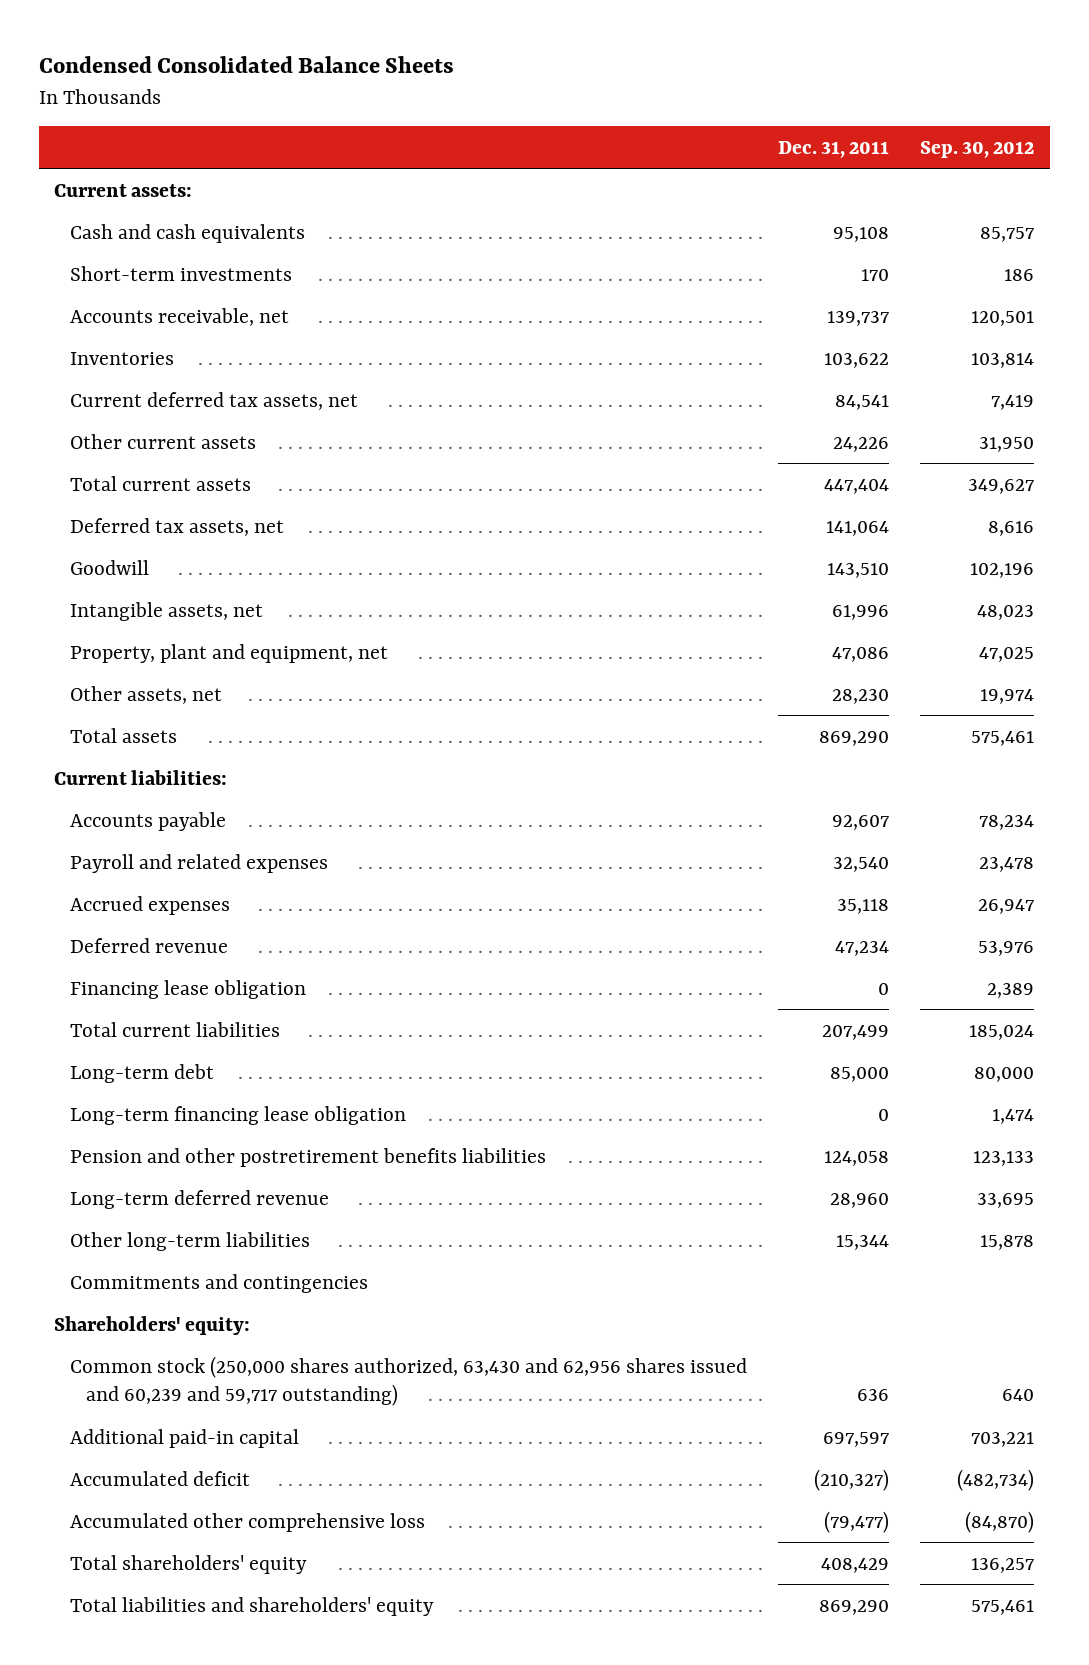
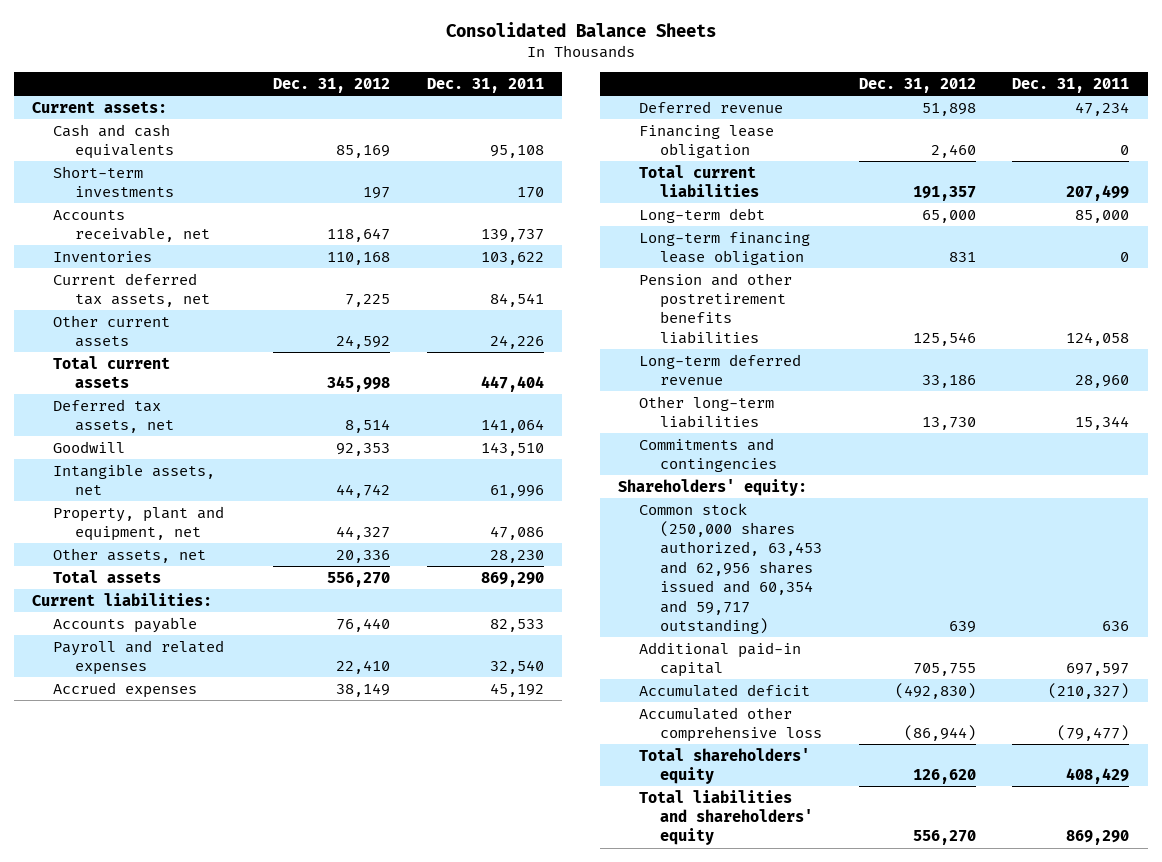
[38,56,454,74] Condensed Consolidated Balance Sheets -> [445,22,716,38] Consolidated Balance Sheets
[920,140,1035,158] Sep. 30, 2012 -> none
none -> [273,78,391,94] Dec. 31, 2012
[832,814,890,830] 92,607 -> [489,618,544,632] 82,533
[837,898,890,914] 35,118 -> [489,682,544,697] 45,192
[70,1355,748,1407] Common stock (250,000 shares authorized, 63,430 and 62,956 shares issued and 60,239 and 59,717 outstanding) -> [639,502,823,634] Common stock (250,000 shares authorized, 63,453 and 62,956 shares issued and 60,354 and 59,717 outstanding)

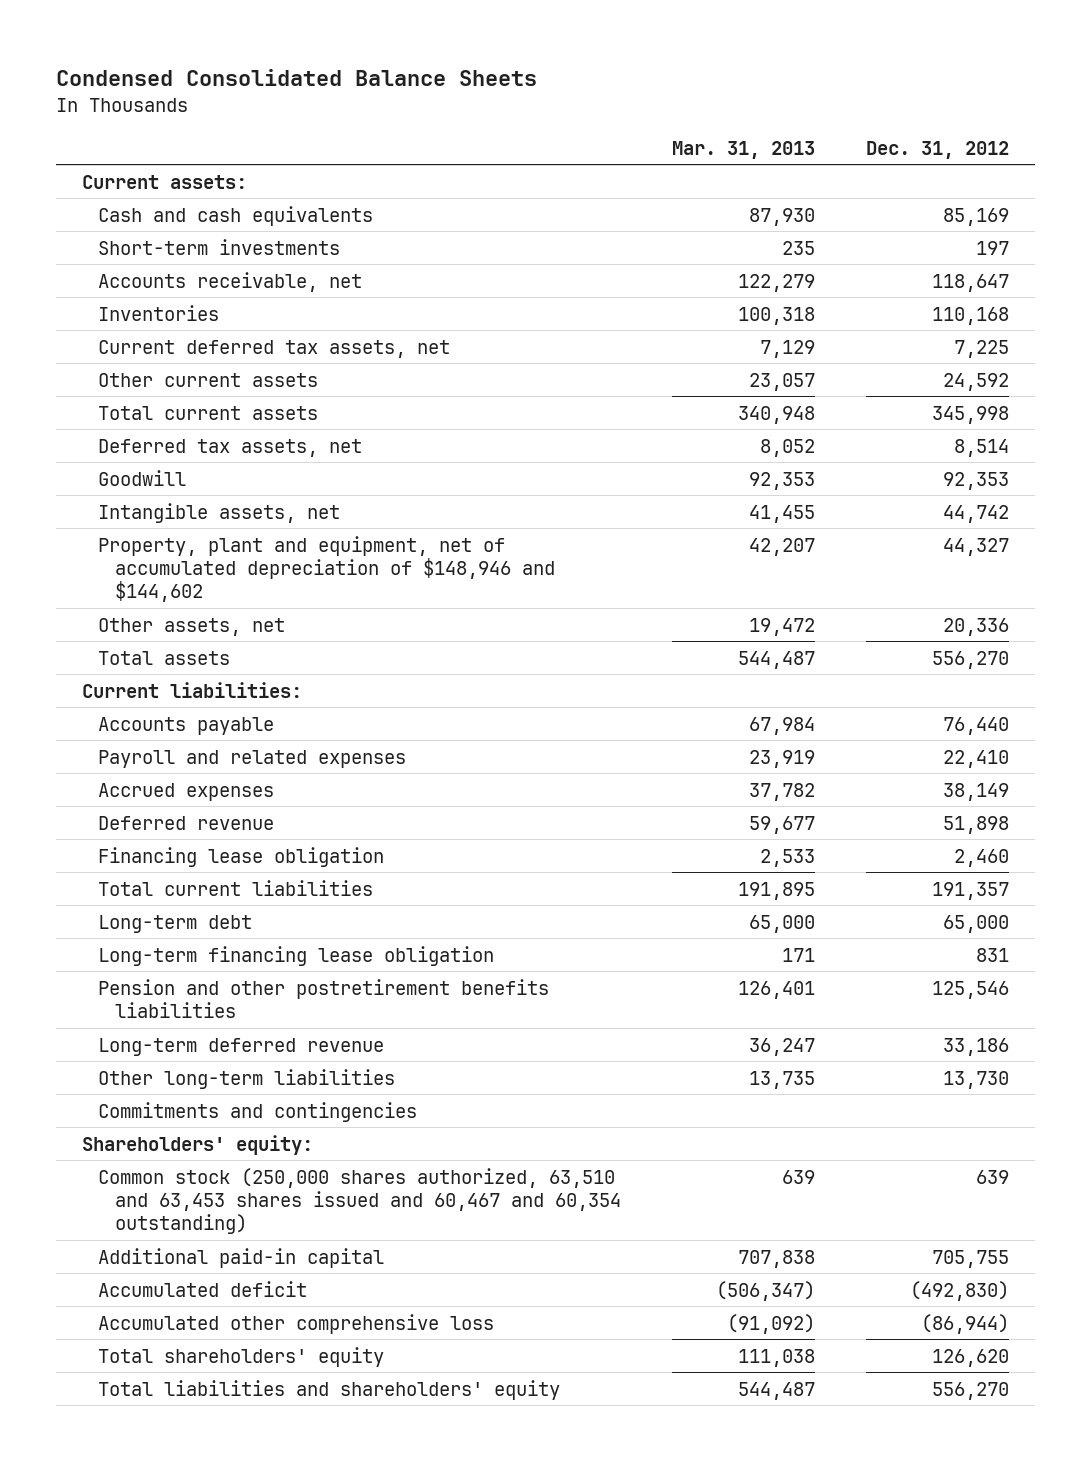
[445,22,716,38] Consolidated Balance Sheets -> [56,68,538,86] Condensed Consolidated Balance Sheets
[426,78,544,94] Dec. 31, 2011 -> none
none -> [672,140,816,159] Mar. 31, 2013
[53,505,225,542] Property, plant and equipment, net -> [98,535,555,603] Property, plant and equipment, net of accumulated depreciation of $148,946 and $144,602
[639,502,823,634] Common stock (250,000 shares authorized, 63,453 and 62,956 shares issued and 60,354 and 59,717 outstanding) -> [98,1167,621,1235] Common stock (250,000 shares authorized, 63,510 and 63,453 shares issued and 60,467 and 60,354 outstanding)

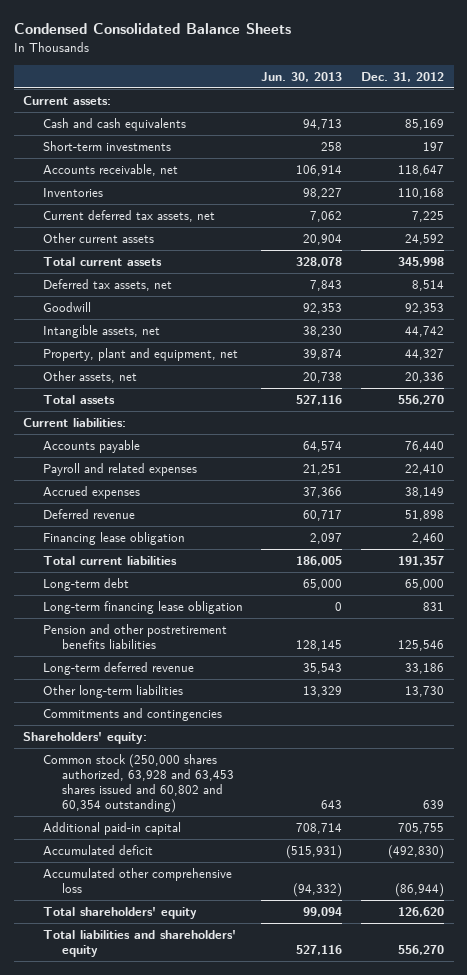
[672,140,816,159] Mar. 31, 2013 -> none
none -> [261,71,343,82] Jun. 30, 2013
[98,535,555,603] Property, plant and equipment, net of accumulated depreciation of $148,946 and $144,602 -> [42,348,238,362] Property, plant and equipment, net
[98,1167,621,1235] Common stock (250,000 shares authorized, 63,510 and 63,453 shares issued and 60,467 and 60,354 outstanding) -> [42,754,235,814] Common stock (250,000 shares authorized, 63,928 and 63,453 shares issued and 60,802 and 60,354 outstanding)

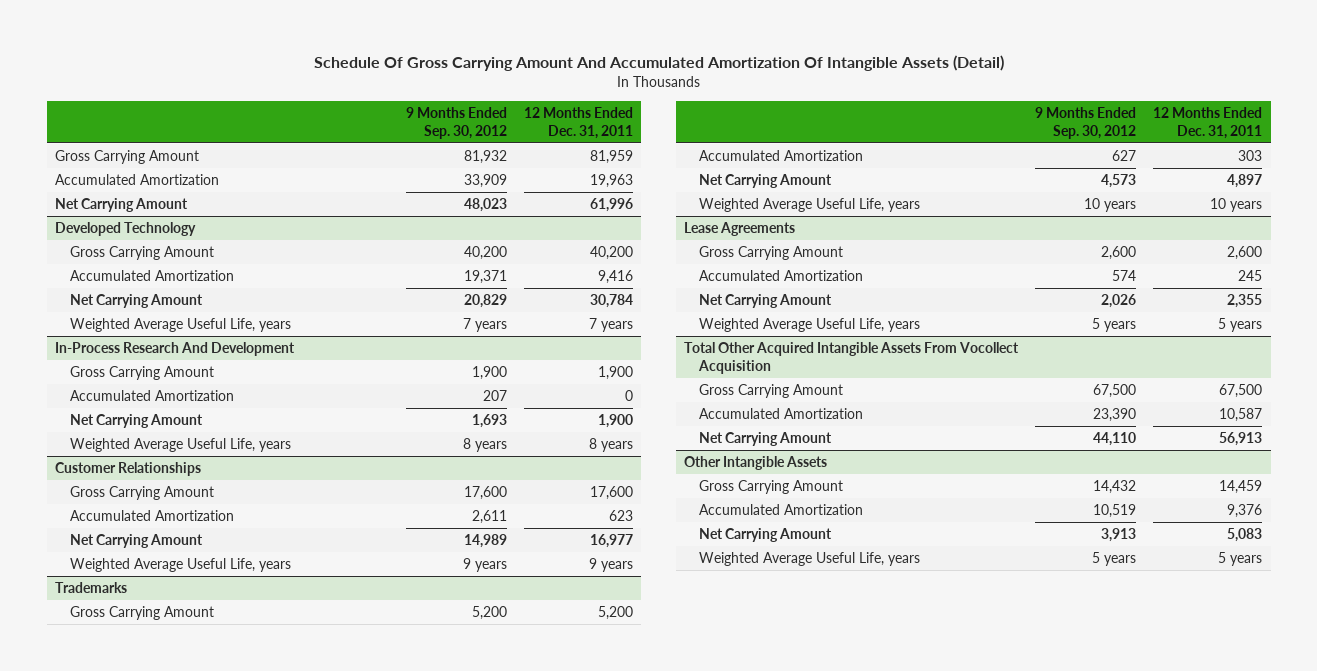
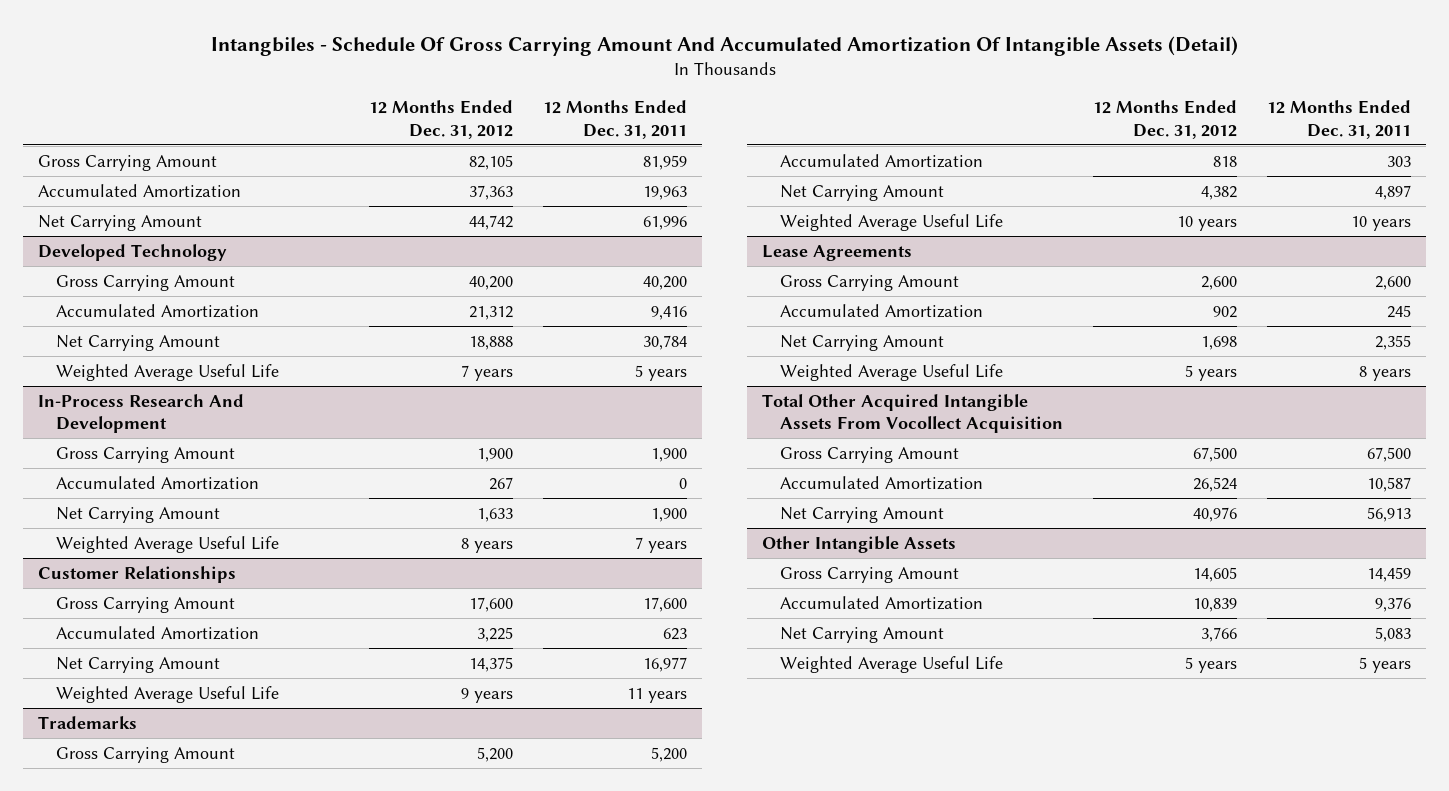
[313,55,1004,72] Schedule Of Gross Carrying Amount And Accumulated Amortization Of Intangible Assets (Detail) -> [210,35,1238,56] Intangbiles - Schedule Of Gross Carrying Amount And Accumulated Amortization Of Intangible Assets (Detail)
[405,106,507,139] 9 Months Ended Sep. 30, 2012 -> none
none -> [369,100,514,139] 12 Months Ended Dec. 31, 2012
[69,318,291,333] Weighted Average Useful Life, years -> [55,363,279,381] Weighted Average Useful Life
[588,318,633,333] 7 years -> [635,364,688,381] 5 years
[69,438,291,453] Weighted Average Useful Life, years -> [55,535,279,553] Weighted Average Useful Life
[588,438,633,453] 8 years -> [635,536,688,553] 7 years
[69,558,291,573] Weighted Average Useful Life, years -> [55,685,279,703] Weighted Average Useful Life
[588,558,633,573] 9 years -> [627,687,688,703] 11 years
[699,198,921,213] Weighted Average Useful Life, years -> [779,213,1003,231] Weighted Average Useful Life
[699,318,921,333] Weighted Average Useful Life, years -> [779,363,1003,381] Weighted Average Useful Life
[1218,318,1263,333] 5 years -> [1359,365,1412,381] 8 years
[699,552,921,567] Weighted Average Useful Life, years -> [779,655,1003,673] Weighted Average Useful Life

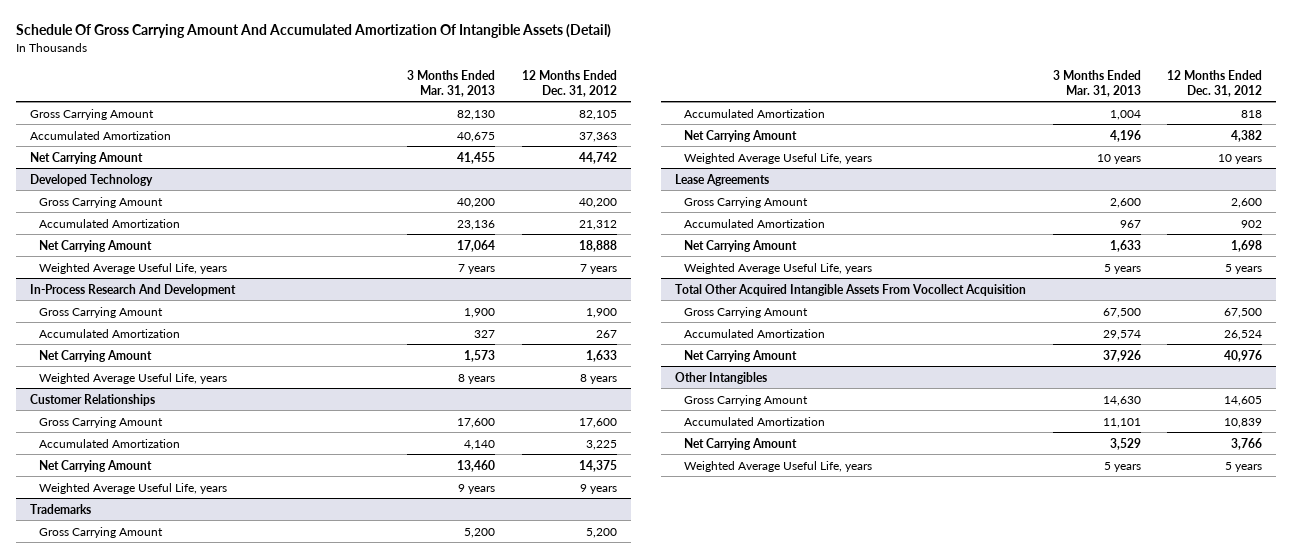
[210,35,1238,56] Intangbiles - Schedule Of Gross Carrying Amount And Accumulated Amortization Of Intangible Assets (Detail) -> [16,24,612,39] Schedule Of Gross Carrying Amount And Accumulated Amortization Of Intangible Assets (Detail)
[543,100,688,139] 12 Months Ended Dec. 31, 2011 -> none
none -> [407,69,496,97] 3 Months Ended Mar. 31, 2013
[55,363,279,381] Weighted Average Useful Life -> [39,262,228,274] Weighted Average Useful Life, years
[55,535,279,553] Weighted Average Useful Life -> [39,372,228,384] Weighted Average Useful Life, years
[55,685,279,703] Weighted Average Useful Life -> [39,482,228,494] Weighted Average Useful Life, years
[779,213,1003,231] Weighted Average Useful Life -> [684,152,873,164] Weighted Average Useful Life, years
[779,363,1003,381] Weighted Average Useful Life -> [684,262,873,274] Weighted Average Useful Life, years
[761,535,956,553] Other Intangible Assets -> none
none -> [674,371,767,384] Other Intangibles
[779,655,1003,673] Weighted Average Useful Life -> [684,460,873,472] Weighted Average Useful Life, years

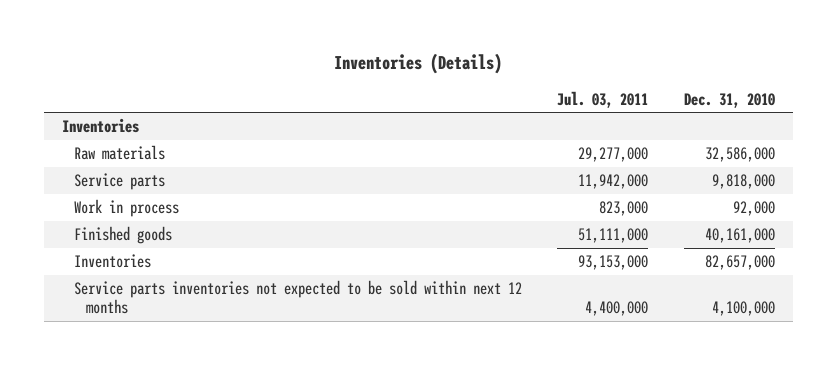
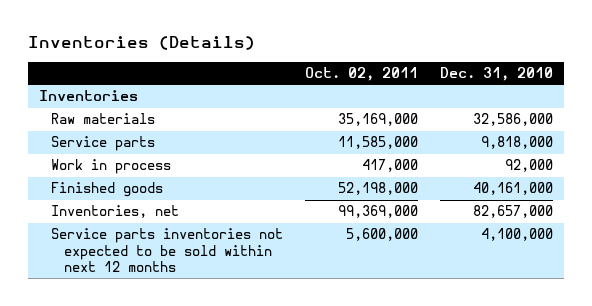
[557,90,649,108] Jul. 03, 2011 -> none
none -> [305,67,419,82] Oct. 02, 2011
[73,254,151,269] Inventories -> [51,205,180,219] Inventories, net

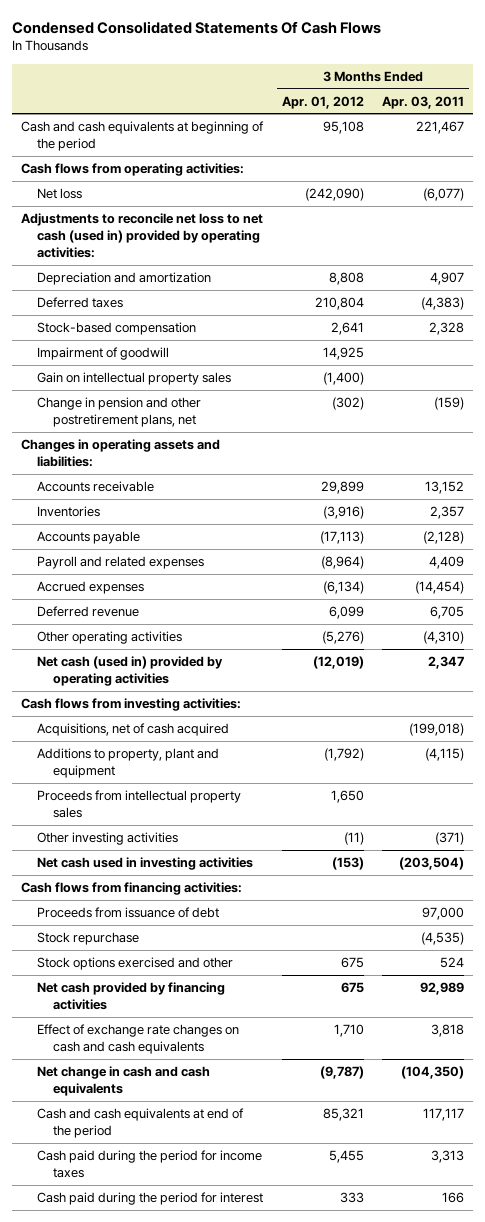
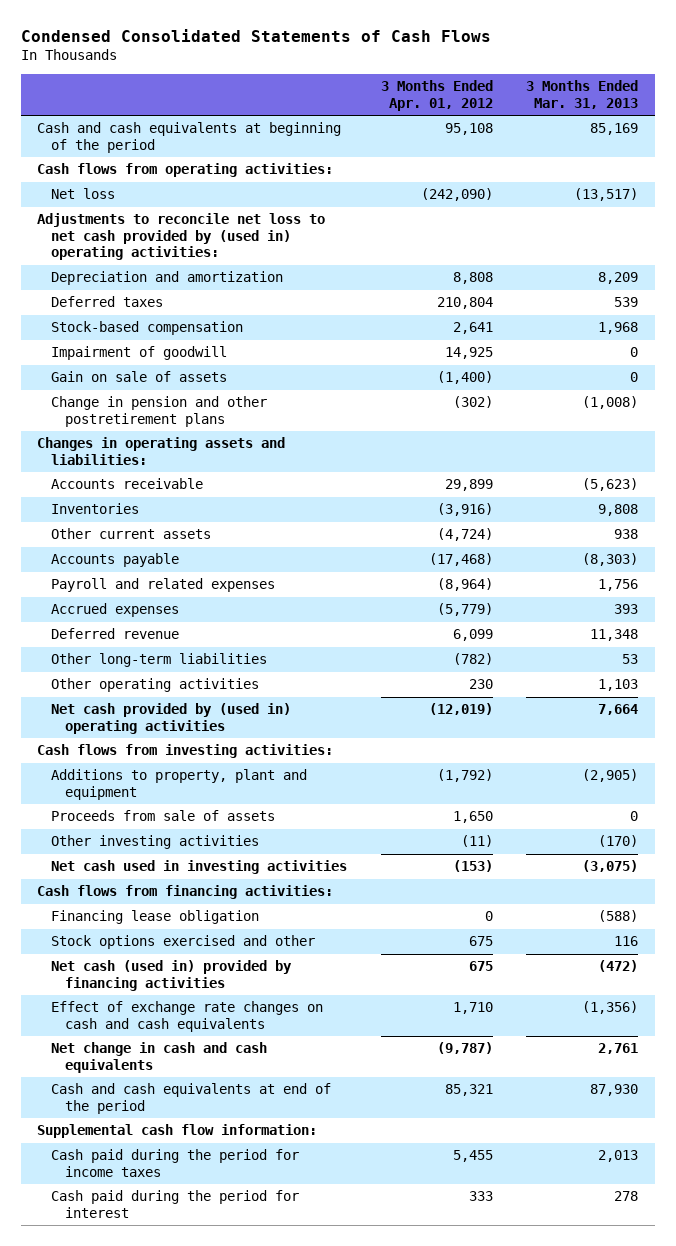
[12,20,382,34] Condensed Consolidated Statements Of Cash Flows -> [20,28,491,42] Condensed Consolidated Statements of Cash Flows
[381,95,464,109] Apr. 03, 2011 -> none
none -> [526,80,639,109] 3 Months Ended Mar. 31, 2013
[21,213,264,259] Adjustments to reconcile net loss to net cash (used in) provided by operating activities: -> [37,213,326,261] Adjustments to reconcile net loss to net cash provided by (used in) operating activities:
[37,372,232,386] Gain on intellectual property sales -> none
none -> [51,371,228,383] Gain on sale of assets
[37,397,202,428] Change in pension and other postretirement plans, net -> [51,396,268,427] Change in pension and other postretirement plans
none -> [51,528,212,540] Other current assets
[319,531,364,545] (17,113) -> [428,553,493,567] (17,468)
[322,581,364,595] (6,134) -> [436,603,493,617] (5,779)
none -> [51,653,268,668] Other long-term liabilities
[321,631,364,645] (5,276) -> [468,679,493,690] 230
[37,656,224,687] Net cash (used in) provided by operating activities -> [51,703,292,734] Net cash provided by (used in) operating activities
[37,723,230,737] Acquisitions, net of cash acquired -> none
[37,790,242,819] Proceeds from intellectual property sales -> [51,810,276,822] Proceeds from sale of assets
[37,907,220,919] Proceeds from issuance of debt -> none
[37,932,140,946] Stock repurchase -> none
none -> [51,910,260,925] Financing lease obligation
[37,982,226,1011] Net cash provided by financing activities -> [51,960,293,991] Net cash (used in) provided by financing activities
none -> [37,1124,318,1139] Supplemental cash flow information:

